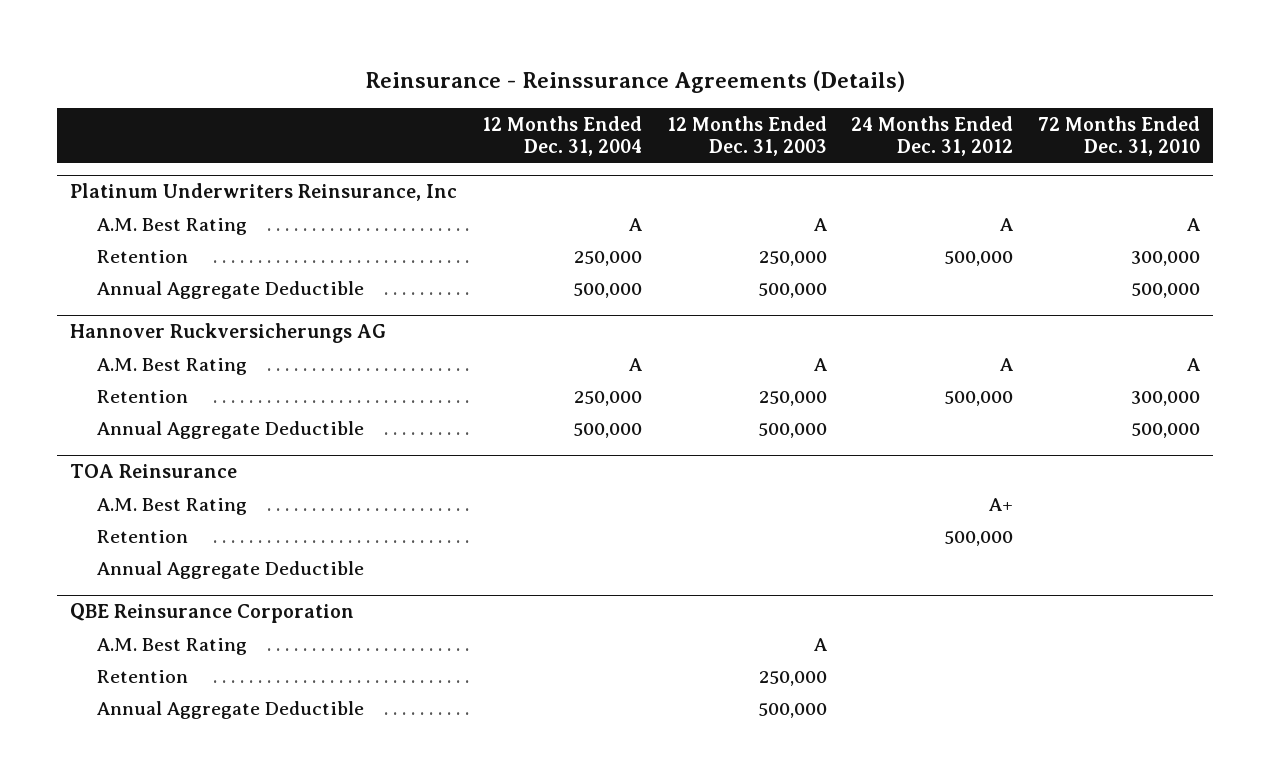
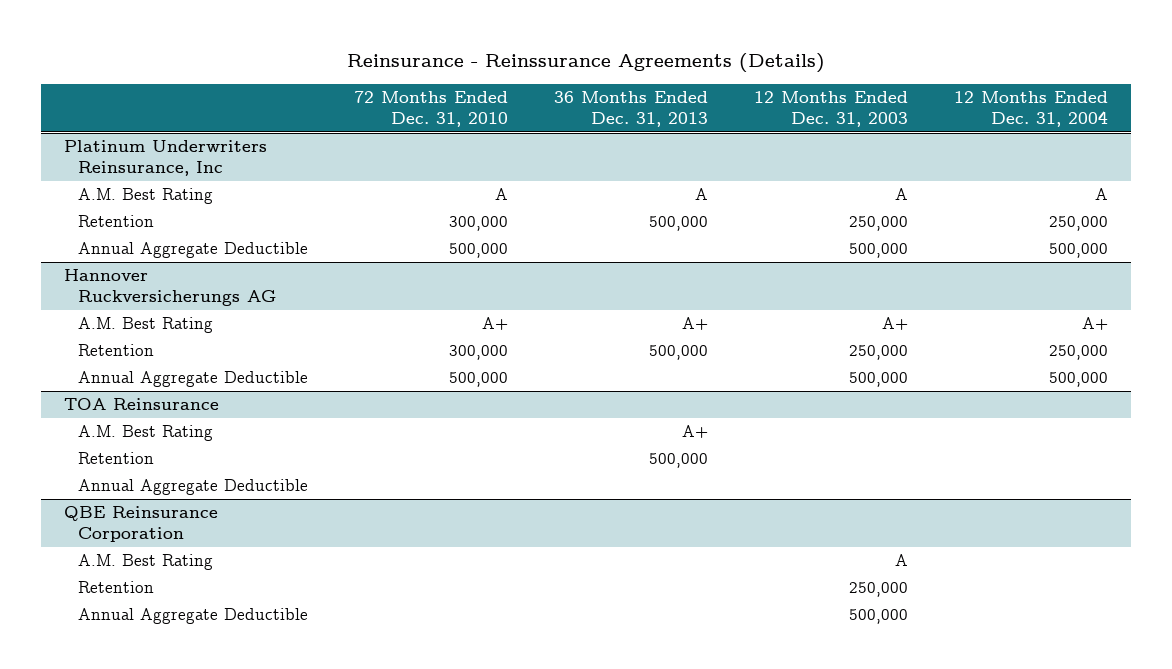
[851,115,1014,157] 24 Months Ended Dec. 31, 2012 -> none
none -> [553,90,708,127] 36 Months Ended Dec. 31, 2013
[628,358,643,372] A -> [1081,317,1108,331] A+
[813,358,828,372] A -> [881,317,908,331] A+
[1187,358,1202,372] A -> [481,317,508,331] A+

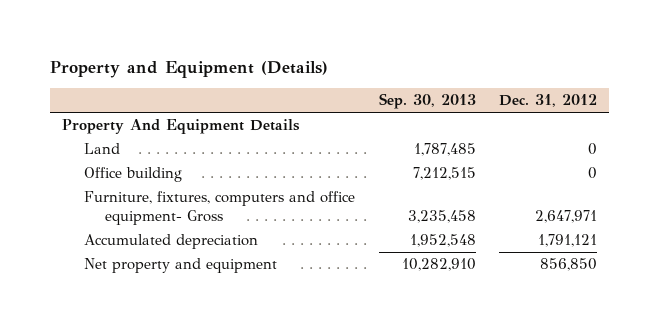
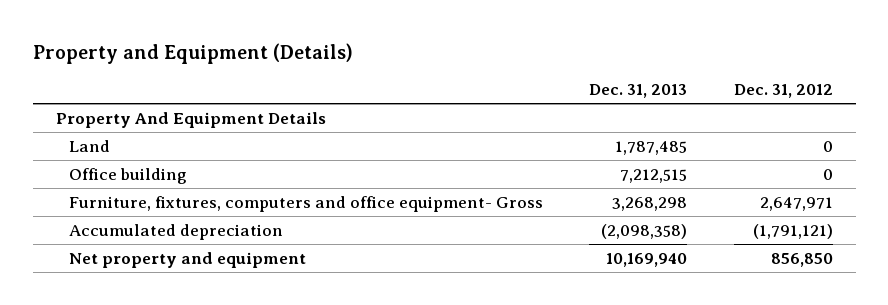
[378,93,476,110] Sep. 30, 2013 -> none
none -> [589,84,688,99] Dec. 31, 2013
[538,234,598,248] 1,791,121 -> [752,223,833,239] (1,791,121)

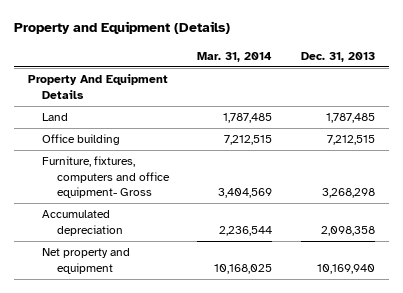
[733,84,833,99] Dec. 31, 2012 -> none
none -> [197,51,273,62] Mar. 31, 2014
[601,223,688,239] (2,098,358) -> [320,225,375,236] 2,098,358

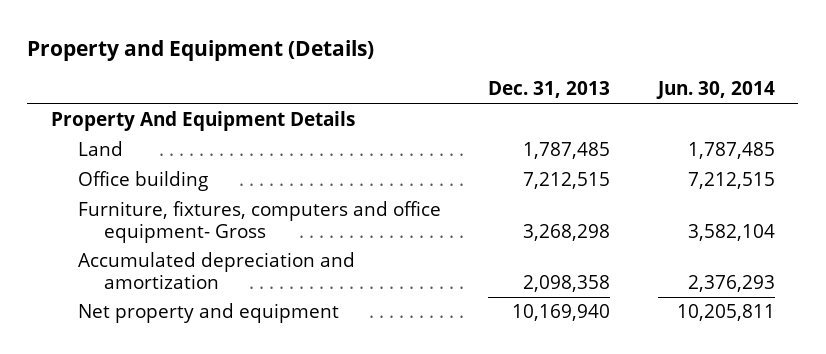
[197,51,273,62] Mar. 31, 2014 -> none
none -> [655,81,775,100] Jun. 30, 2014
[42,210,123,236] Accumulated depreciation -> [77,252,355,289] Accumulated depreciation and amortization

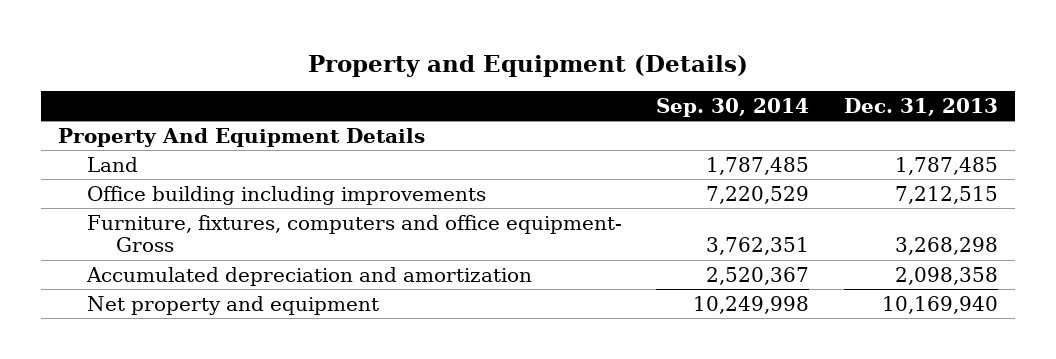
[655,81,775,100] Jun. 30, 2014 -> none
none -> [656,97,810,117] Sep. 30, 2014
[77,171,208,192] Office building -> [86,185,486,205] Office building including improvements

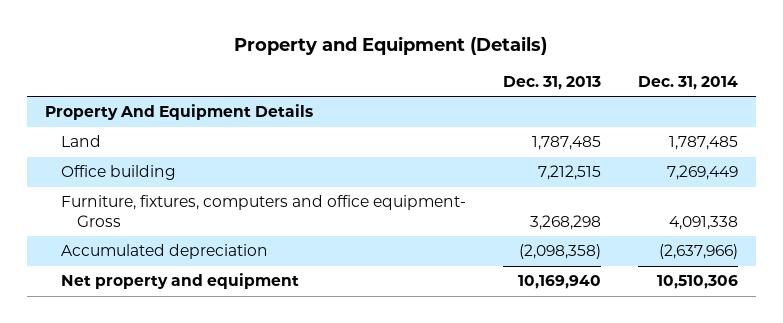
[656,97,810,117] Sep. 30, 2014 -> none
none -> [637,75,738,90] Dec. 31, 2014
[86,185,486,205] Office building including improvements -> [60,165,176,181] Office building
[85,266,532,286] Accumulated depreciation and amortization -> [60,244,268,260] Accumulated depreciation
[894,266,998,285] 2,098,358 -> [518,244,601,260] (2,098,358)

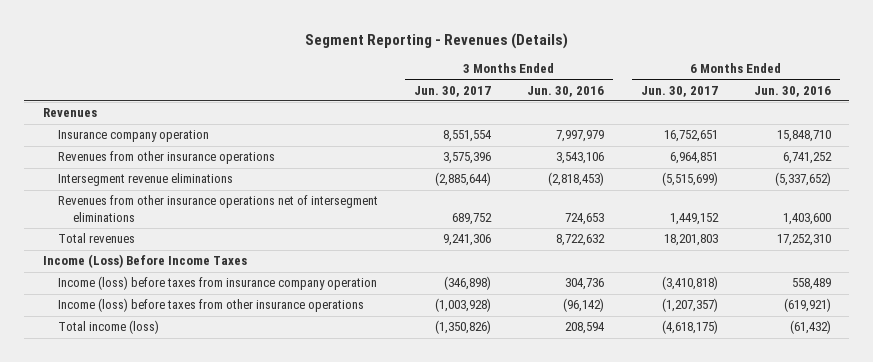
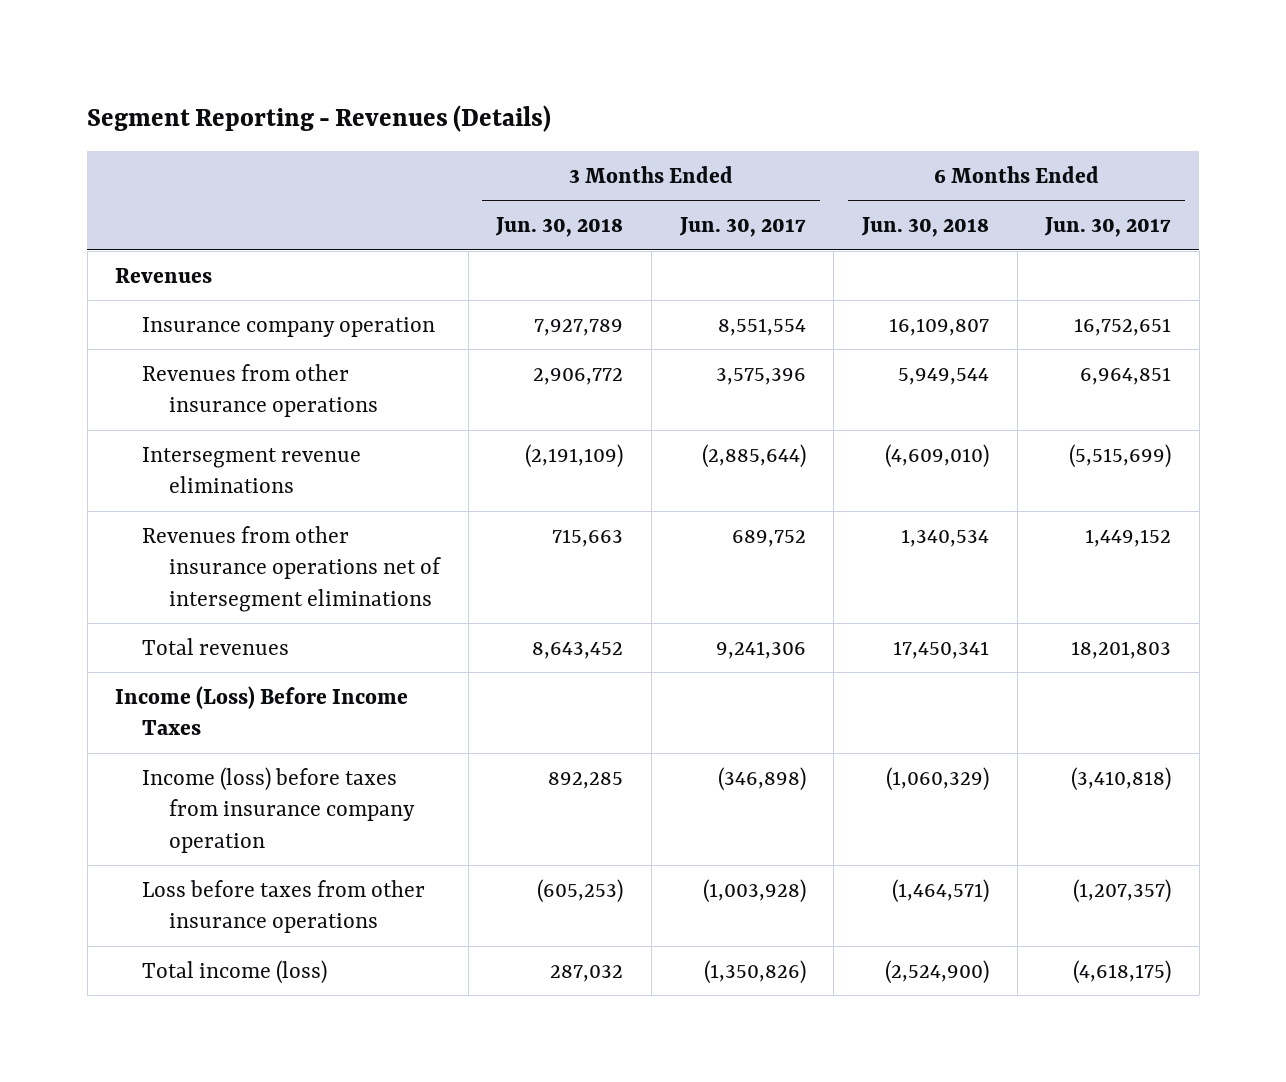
[527,85,605,97] Jun. 30, 2016 -> none
[753,85,831,97] Jun. 30, 2016 -> none
none -> [495,217,624,238] Jun. 30, 2018
none -> [860,217,989,238] Jun. 30, 2018
[57,298,364,313] Income (loss) before taxes from other insurance operations -> [142,879,426,934] Loss before taxes from other insurance operations

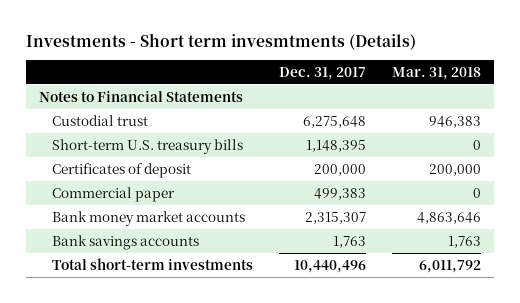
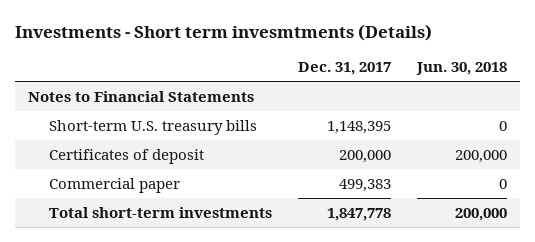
[391,66,481,80] Mar. 31, 2018 -> none
none -> [416,62,508,76] Jun. 30, 2018
[52,114,149,126] Custodial trust -> none
[52,210,246,226] Bank money market accounts -> none
[52,234,200,250] Bank savings accounts -> none
[294,259,367,273] 10,440,496 -> [327,207,392,221] 1,847,778

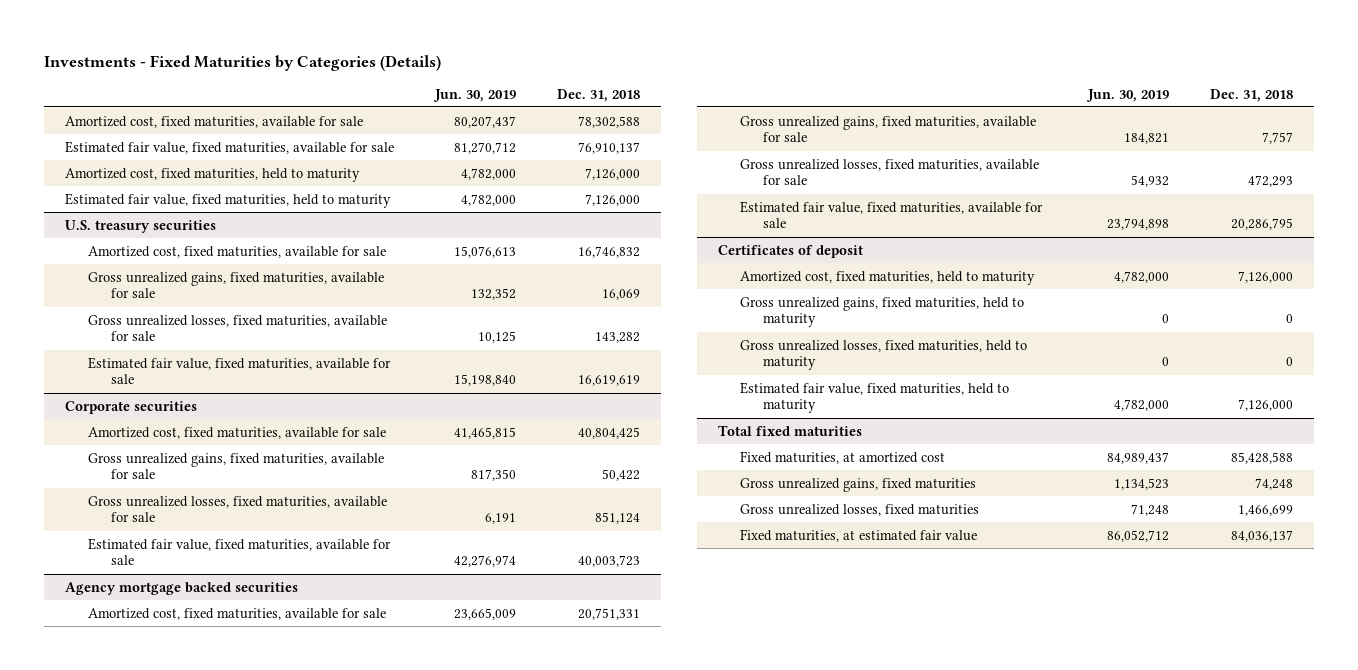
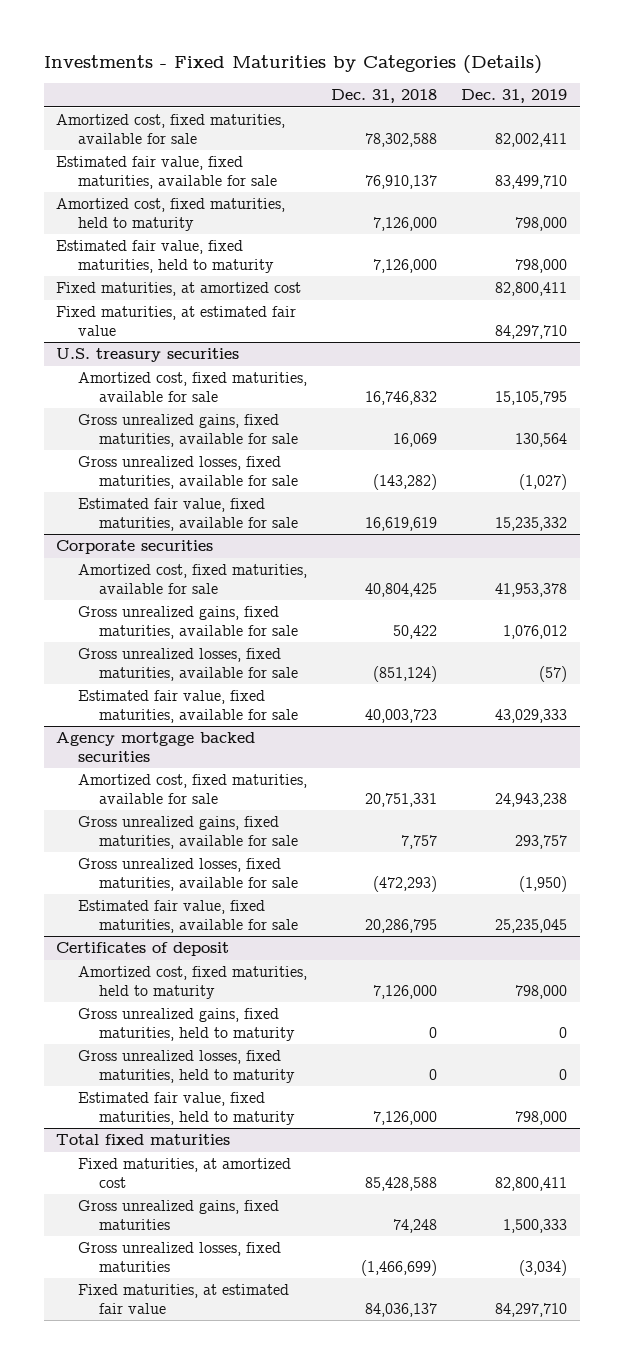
[433,88,517,102] Jun. 30, 2019 -> none
none -> [461,89,568,104] Dec. 31, 2019
none -> [56,282,302,297] Fixed maturities, at amortized cost
none -> [56,306,297,336] Fixed maturities, at estimated fair value
[595,332,641,344] 143,282 -> [372,473,437,490] (143,282)
[595,512,641,525] 851,124 -> [372,665,437,682] (851,124)
[1248,175,1294,188] 472,293 -> [372,875,437,892] (472,293)
[1238,504,1294,516] 1,466,699 -> [360,1259,437,1276] (1,466,699)

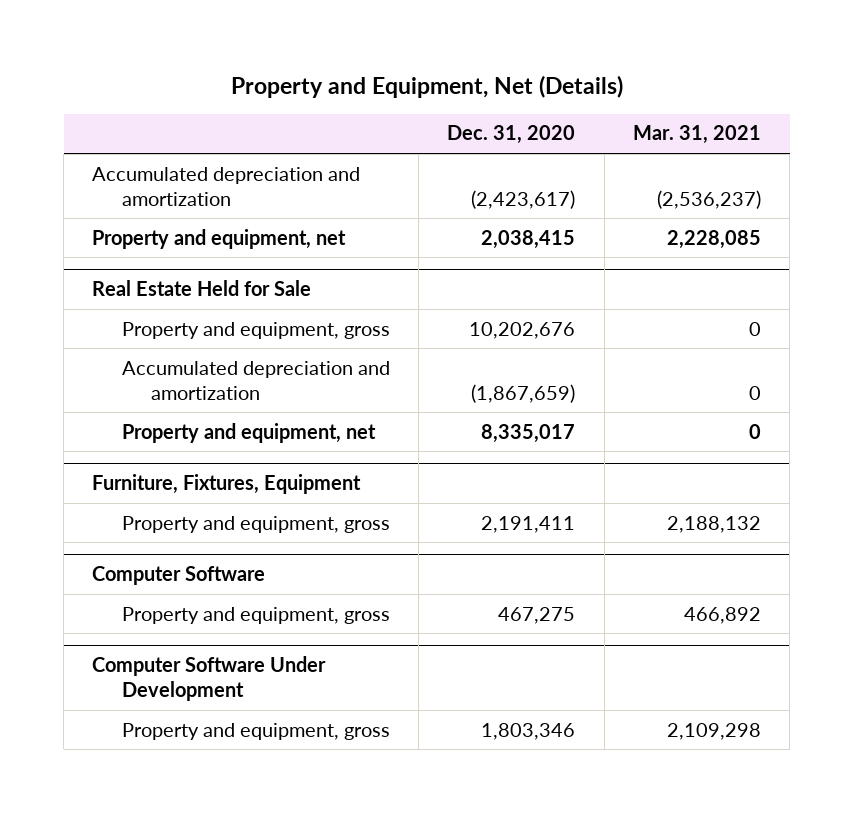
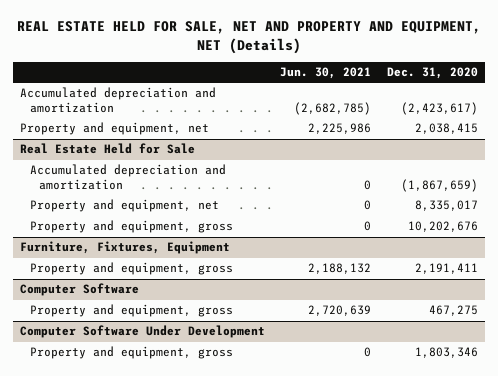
[230,75,623,99] Property and Equipment, Net (Details) -> [16,21,481,54] REAL ESTATE HELD FOR SALE, NET AND PROPERTY AND EQUIPMENT, NET (Details)
[633,125,762,145] Mar. 31, 2021 -> none
none -> [280,67,372,80] Jun. 30, 2021
[121,321,390,339] Property and equipment, gross -> [29,220,233,234] Property and equipment, gross

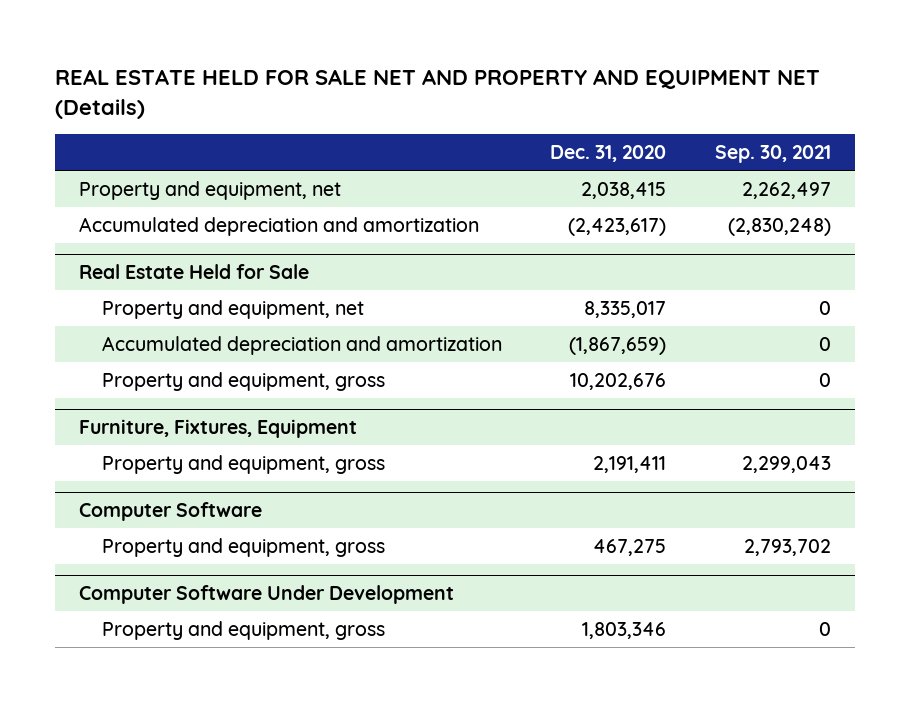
[16,21,481,54] REAL ESTATE HELD FOR SALE, NET AND PROPERTY AND EQUIPMENT, NET (Details) -> [55,69,821,120] REAL ESTATE HELD FOR SALE NET AND PROPERTY AND EQUIPMENT NET (Details)
[280,67,372,80] Jun. 30, 2021 -> none
none -> [714,145,831,164] Sep. 30, 2021
[20,87,217,113] Accumulated depreciation and amortization -> [79,216,480,236] Accumulated depreciation and amortization
[29,164,226,190] Accumulated depreciation and amortization -> [101,335,502,355] Accumulated depreciation and amortization

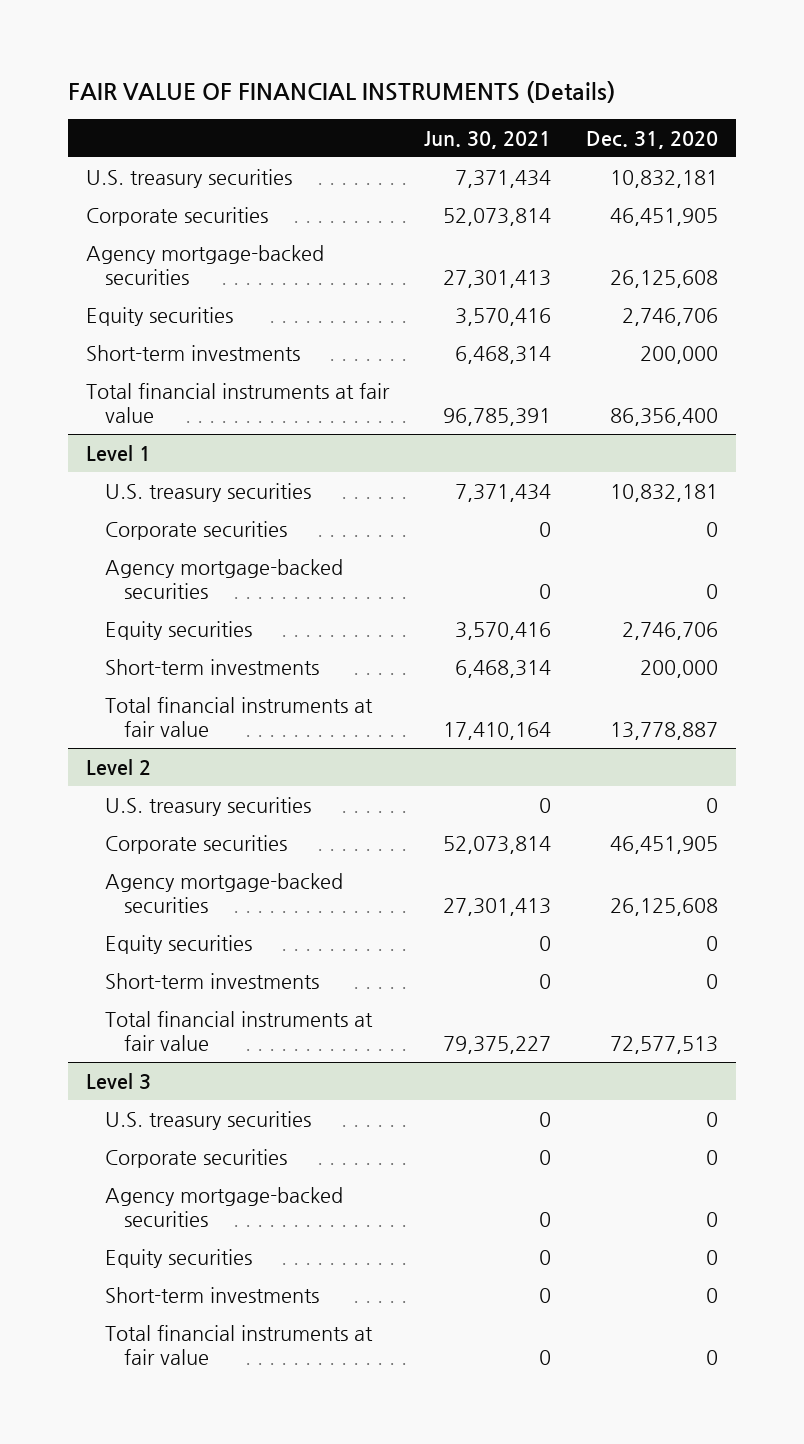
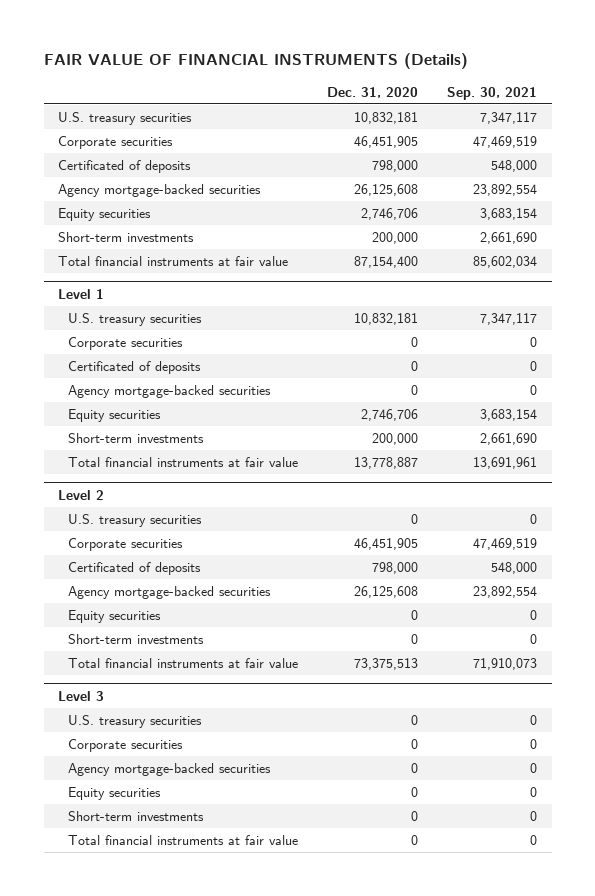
[424,130,552,149] Jun. 30, 2021 -> none
none -> [447,86,538,100] Sep. 30, 2021
none -> [58,160,192,174] Certificated of deposits
[610,408,719,427] 86,356,400 -> [354,256,419,269] 87,154,400
none -> [68,361,202,375] Certificated of deposits
none -> [68,562,202,576] Certificated of deposits
[610,1036,719,1055] 72,577,513 -> [354,658,419,671] 73,375,513

